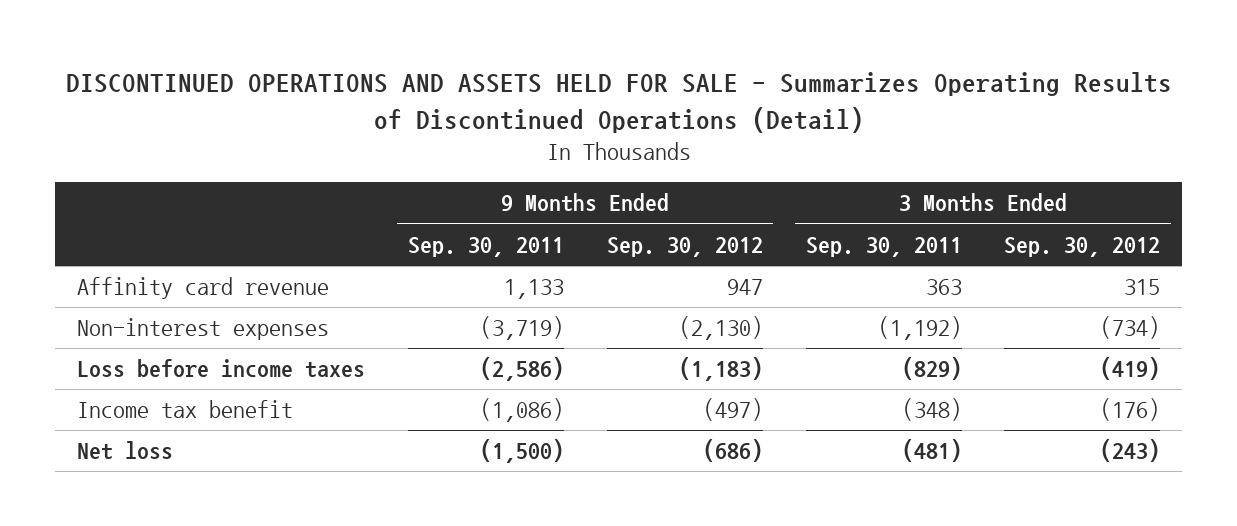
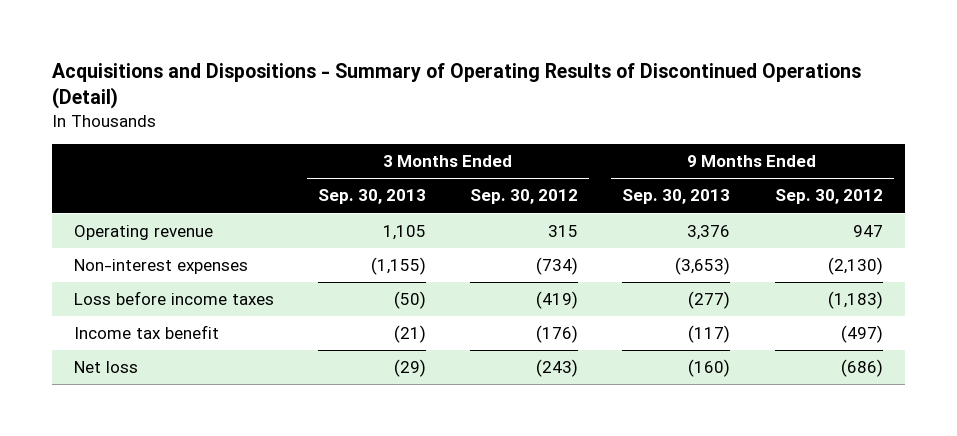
[65,72,1172,133] DISCONTINUED OPERATIONS AND ASSETS HELD FOR SALE - Summarizes Operating Results of Discontinued Operations (Detail) -> [52,63,862,110] Acquisitions and Dispositions - Summary of Operating Results of Discontinued Operations (Detail)
[407,236,564,257] Sep. 30, 2011 -> none
[805,236,962,257] Sep. 30, 2011 -> none
none -> [318,189,427,205] Sep. 30, 2013
none -> [622,189,731,205] Sep. 30, 2013
[76,277,329,300] Affinity card revenue -> [74,225,214,241] Operating revenue

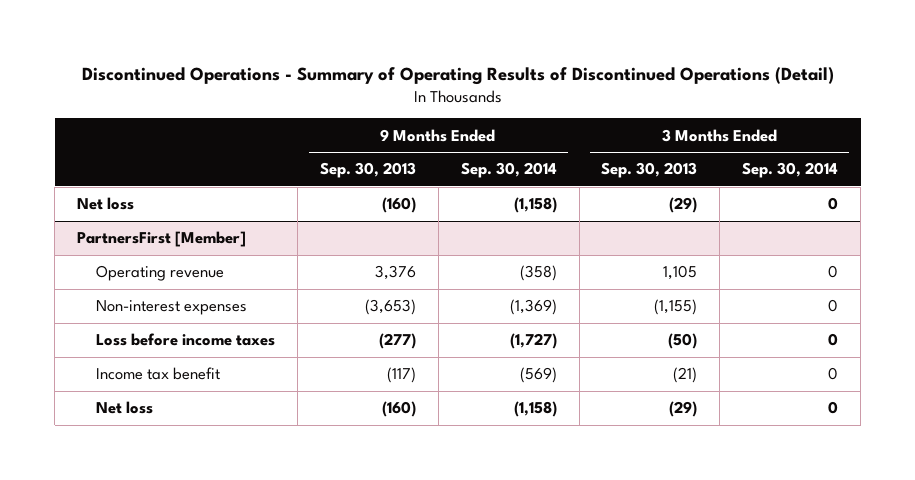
[52,63,862,110] Acquisitions and Dispositions - Summary of Operating Results of Discontinued Operations (Detail) -> [81,67,834,86] Discontinued Operations - Summary of Operating Results of Discontinued Operations (Detail)
[470,189,579,205] Sep. 30, 2012 -> none
[774,189,883,205] Sep. 30, 2012 -> none
none -> [460,162,557,179] Sep. 30, 2014
none -> [742,162,839,179] Sep. 30, 2014
none -> [77,197,135,211] Net loss
none -> [77,231,247,248] PartnersFirst [Member]

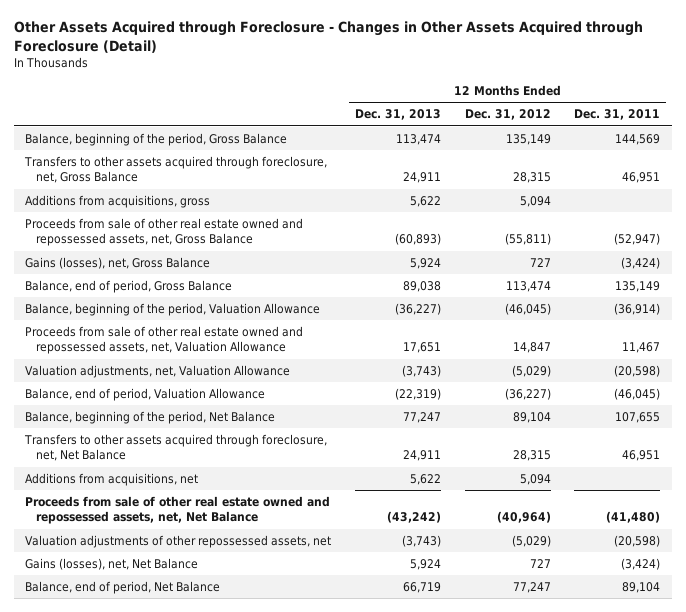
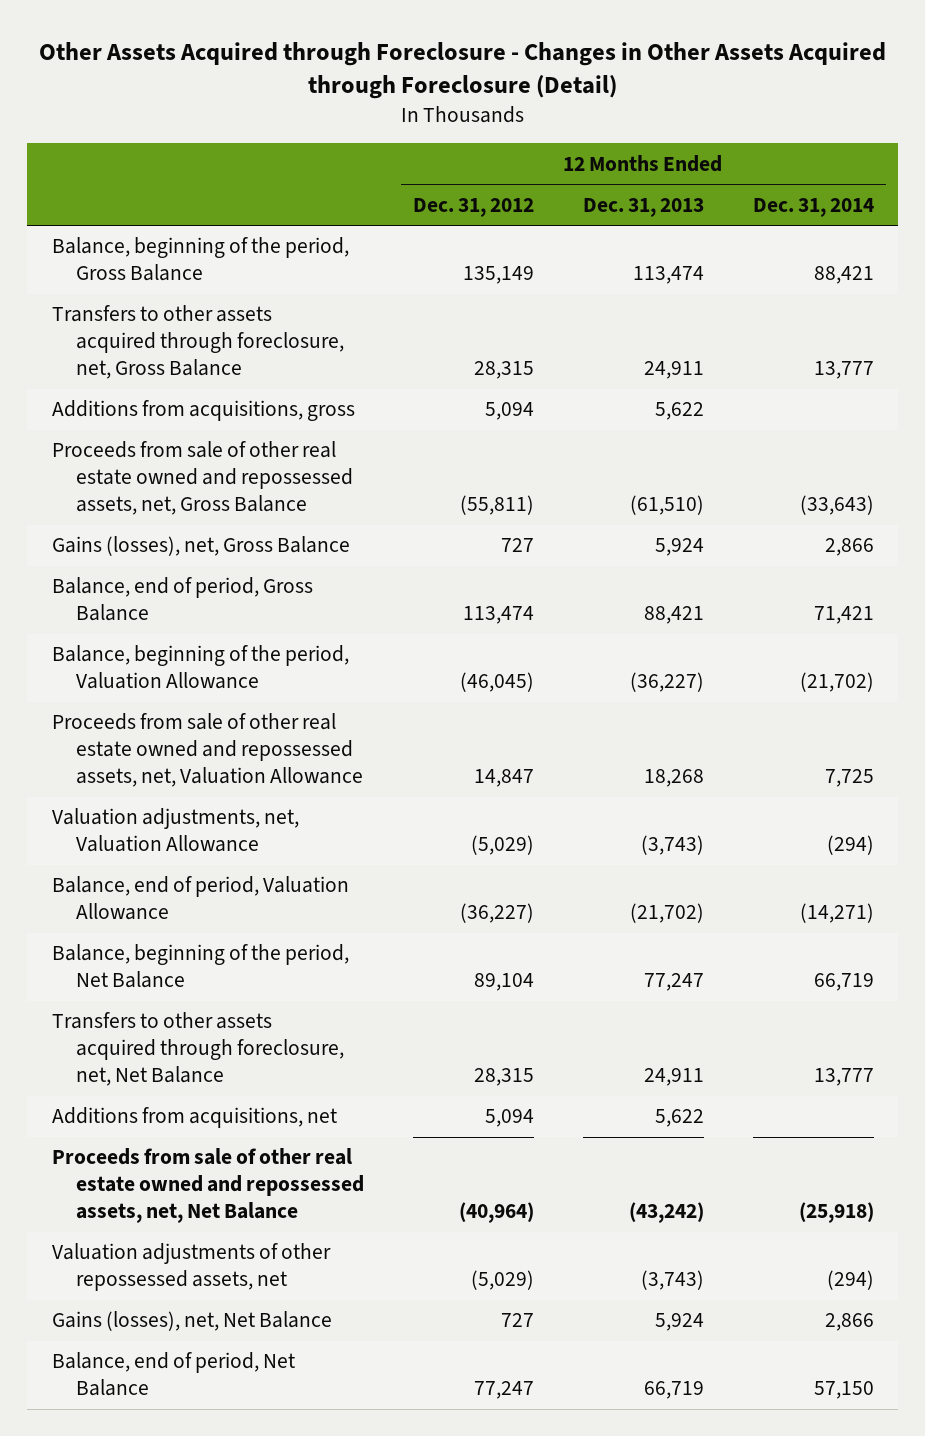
[574,109,661,121] Dec. 31, 2011 -> none
none -> [752,197,874,217] Dec. 31, 2014
[394,233,441,246] (60,893) -> [629,495,704,516] (61,510)
[402,281,441,293] 89,038 -> [643,606,704,625] 88,421
[402,342,441,354] 17,651 -> [643,769,704,788] 18,268
[394,388,441,401] (22,319) -> [629,903,704,924] (21,702)

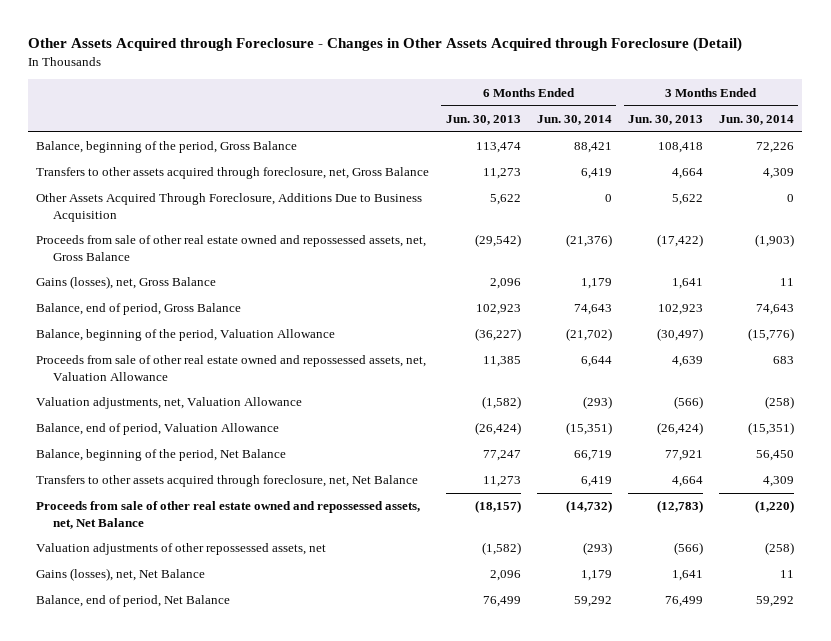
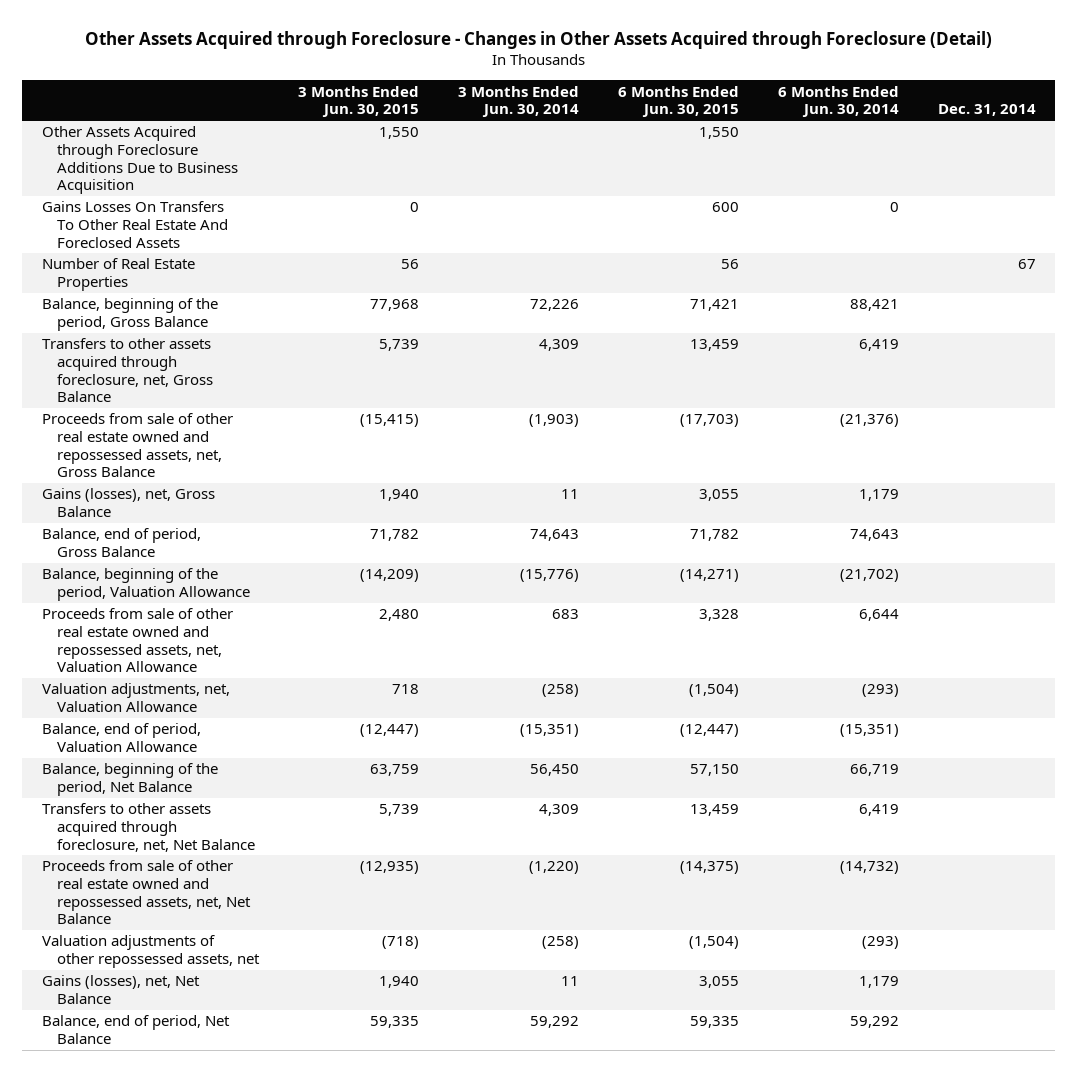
[445,114,521,125] Jun. 30, 2013 -> none
[627,114,703,125] Jun. 30, 2013 -> none
none -> [297,85,419,118] 3 Months Ended Jun. 30, 2015
none -> [617,85,739,118] 6 Months Ended Jun. 30, 2015
none -> [937,104,1036,117] Dec. 31, 2014
none -> [41,126,238,195] Other Assets Acquired through Foreclosure Additions Due to Business Acquisition
none -> [41,201,228,248] Gains Losses On Transfers To Other Real Estate And Foreclosed Assets
none -> [41,258,195,292] Number of Real Estate Properties
[36,193,423,222] Other Assets Acquired Through Foreclosure, Additions Due to Business Acquisition -> none

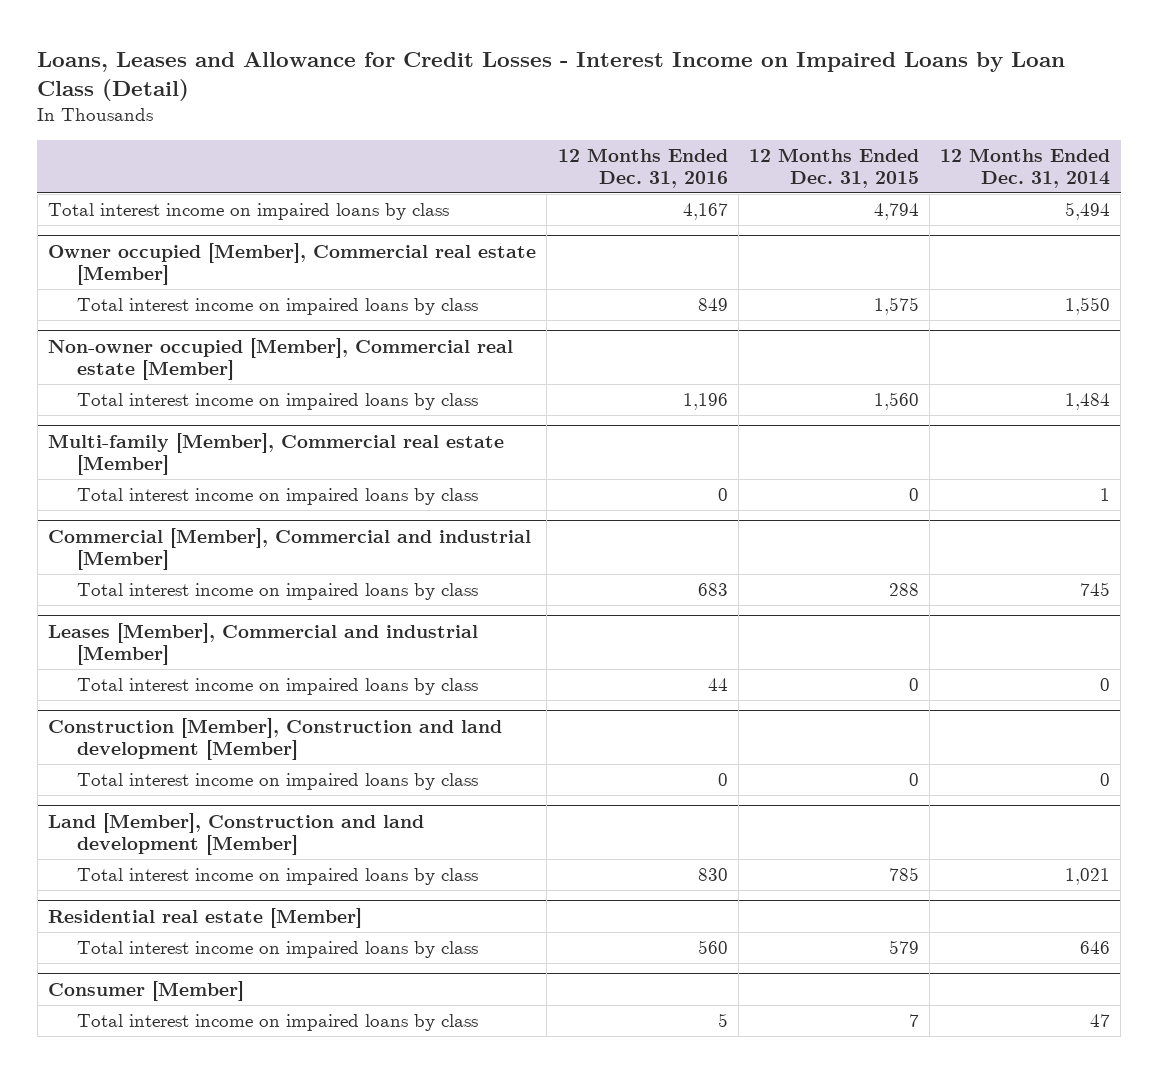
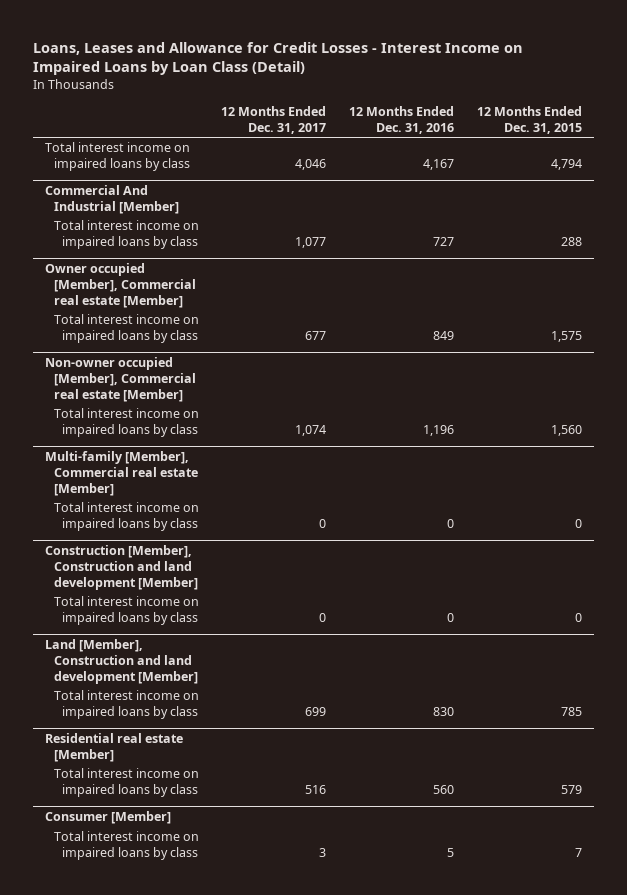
[940,147,1111,188] 12 Months Ended Dec. 31, 2014 -> none
none -> [221,106,327,135] 12 Months Ended Dec. 31, 2017
none -> [44,185,179,214] Commercial And Industrial [Member]
none -> [53,220,199,250] Total interest income on impaired loans by class
[48,528,532,570] Commercial [Member], Commercial and industrial [Member] -> none
[76,583,478,601] Total interest income on impaired loans by class -> none
[48,623,479,665] Leases [Member], Commercial and industrial [Member] -> none
[76,678,478,696] Total interest income on impaired loans by class -> none

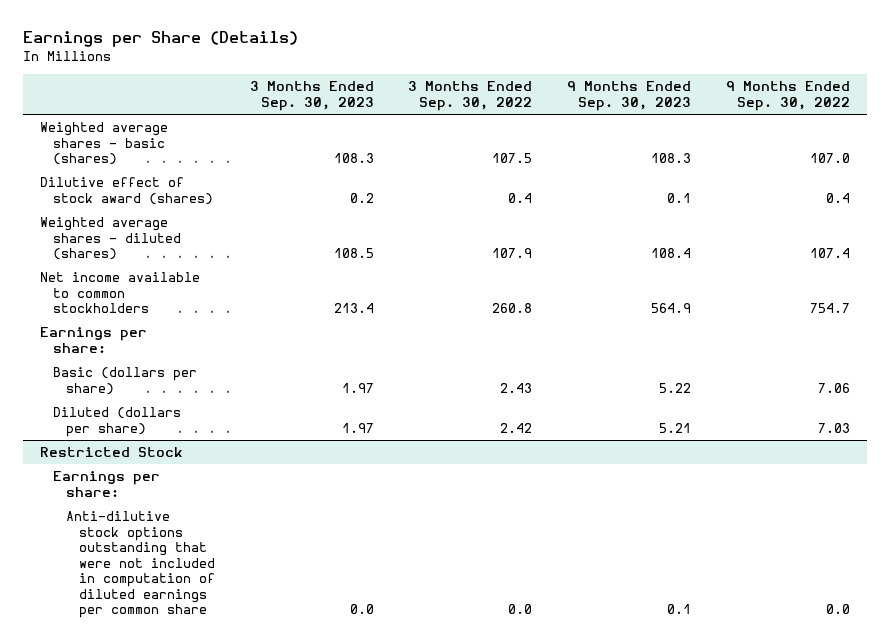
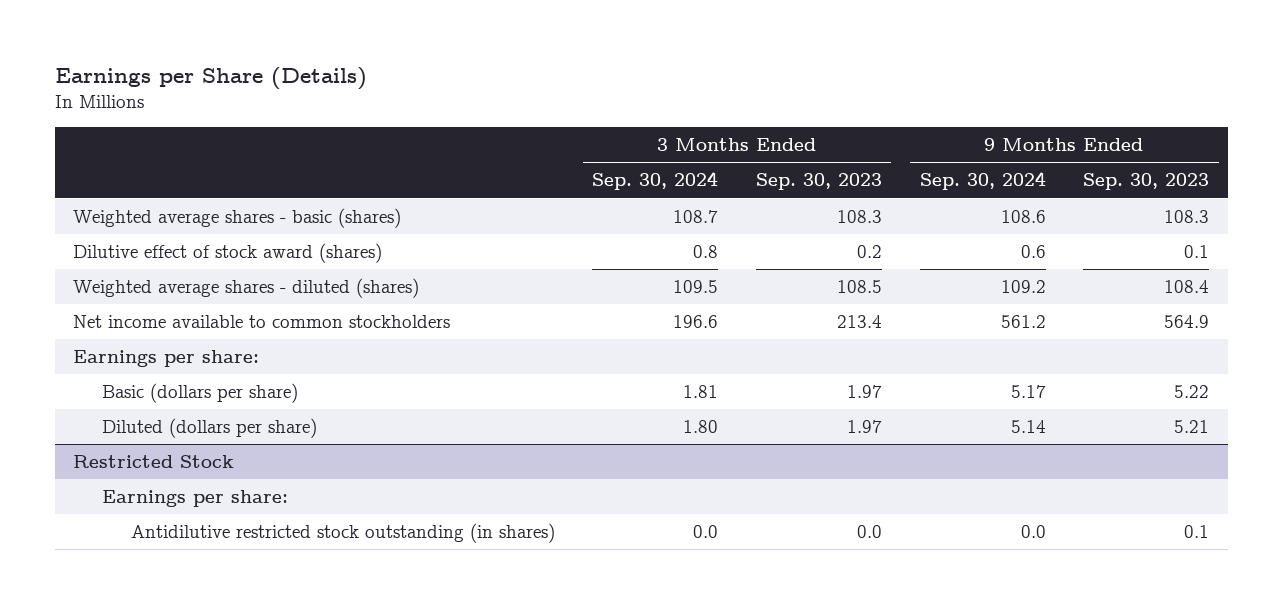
[408,81,533,111] 3 Months Ended Sep. 30, 2022 -> none
[726,81,851,111] 9 Months Ended Sep. 30, 2022 -> none
none -> [592,171,719,191] Sep. 30, 2024
none -> [919,171,1046,191] Sep. 30, 2024
[66,511,215,619] Anti-dilutive stock options outstanding that were not included in computation of diluted earnings per common share -> [130,523,555,544] Antidilutive restricted stock outstanding (in shares)

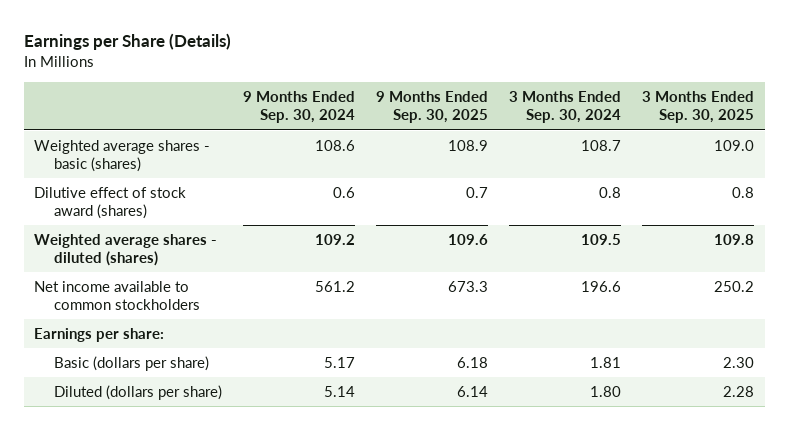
[755,173,882,191] Sep. 30, 2023 -> none
[1083,173,1210,191] Sep. 30, 2023 -> none
none -> [376,91,489,124] 9 Months Ended Sep. 30, 2025
none -> [642,91,755,124] 3 Months Ended Sep. 30, 2025
[73,455,235,469] Restricted Stock -> none
[102,490,289,508] Earnings per share: -> none
[130,523,555,544] Antidilutive restricted stock outstanding (in shares) -> none

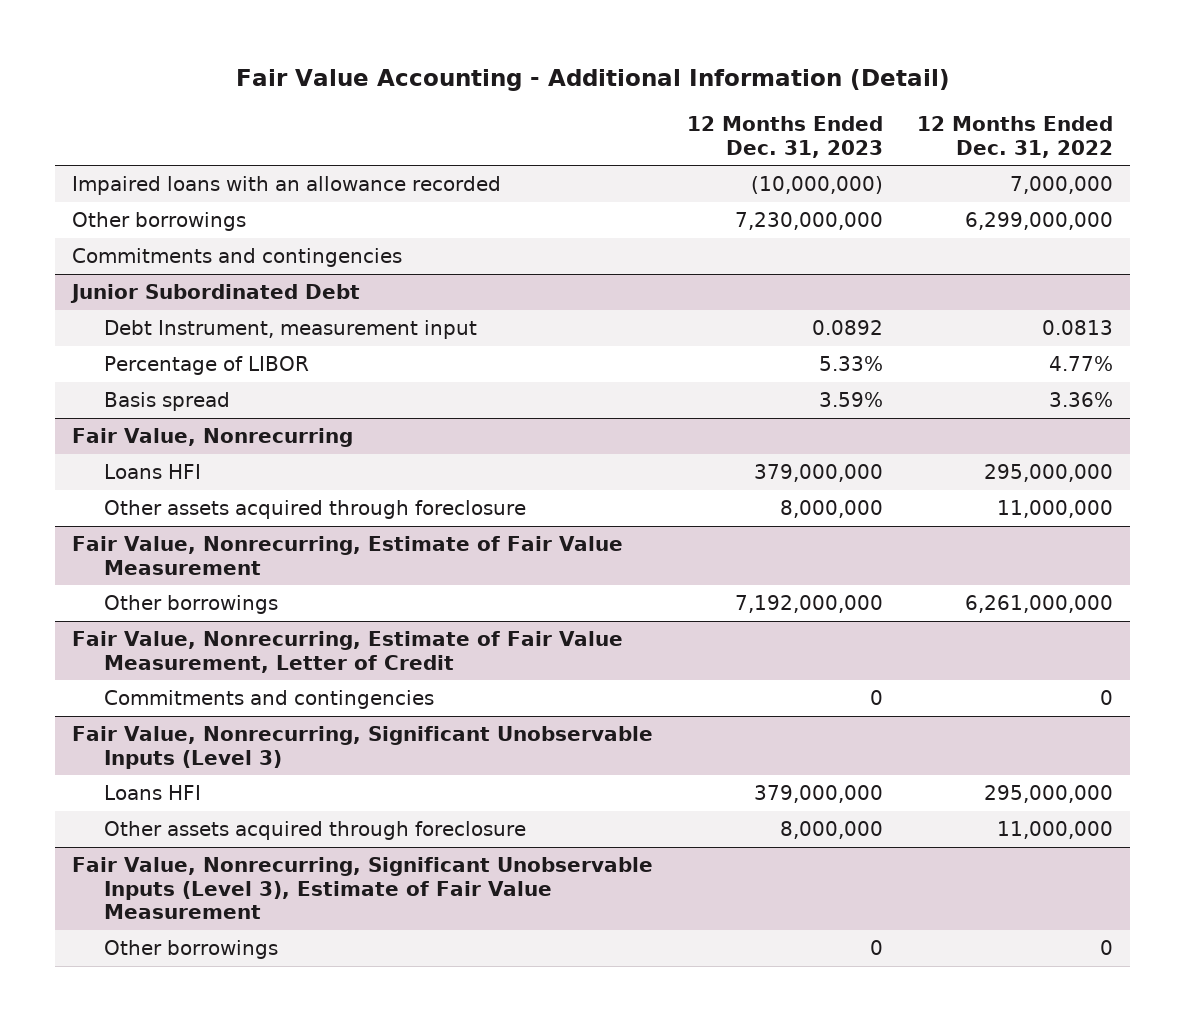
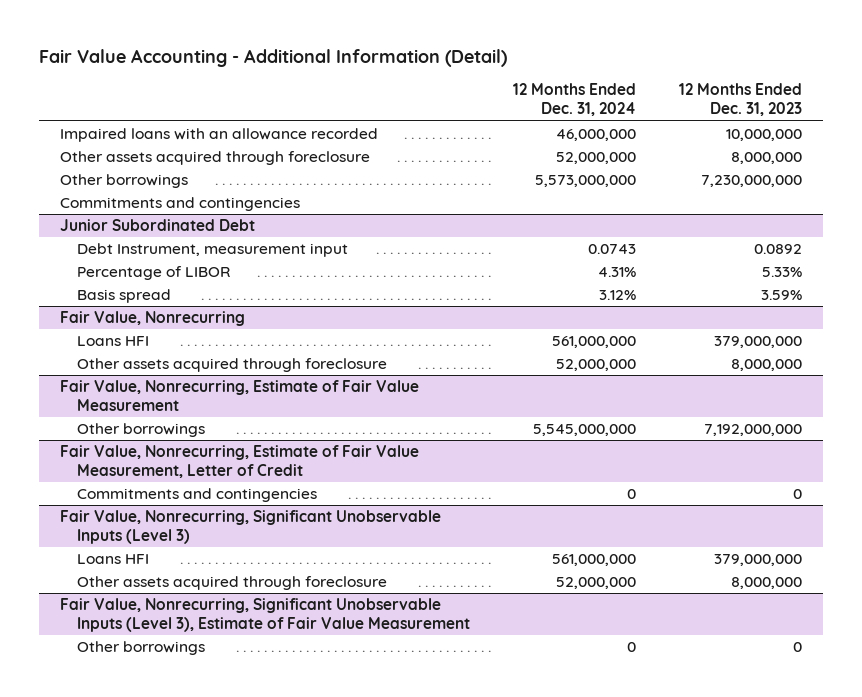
[917,116,1114,158] 12 Months Ended Dec. 31, 2022 -> none
none -> [512,83,636,117] 12 Months Ended Dec. 31, 2024
[751,176,884,195] (10,000,000) -> [725,129,802,142] 10,000,000
none -> [60,151,371,166] Other assets acquired through foreclosure

